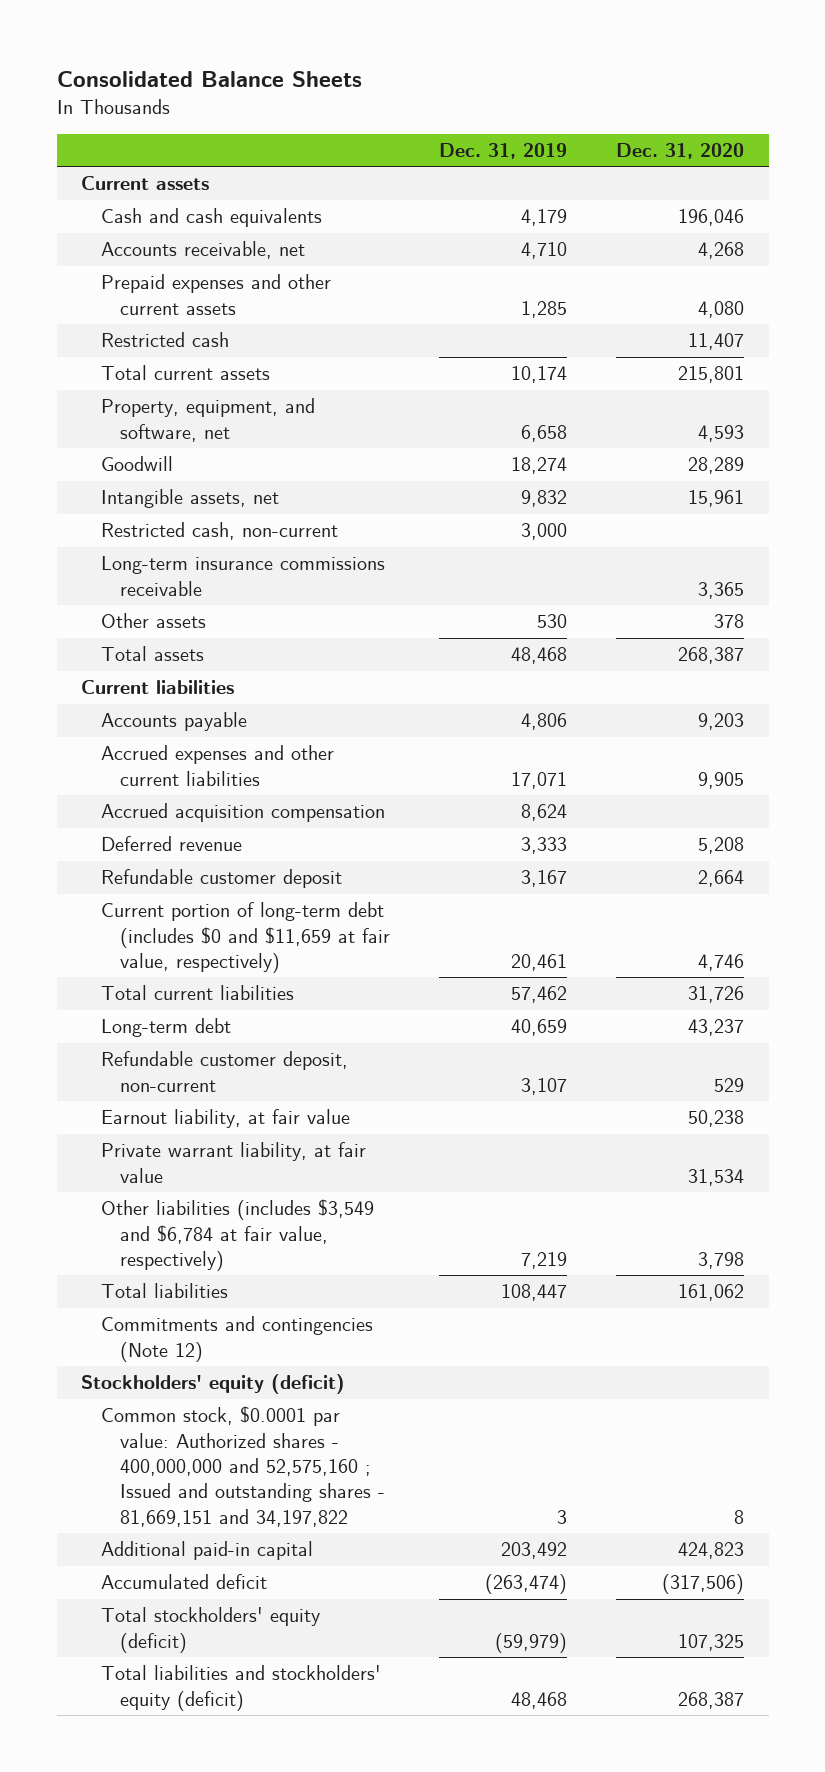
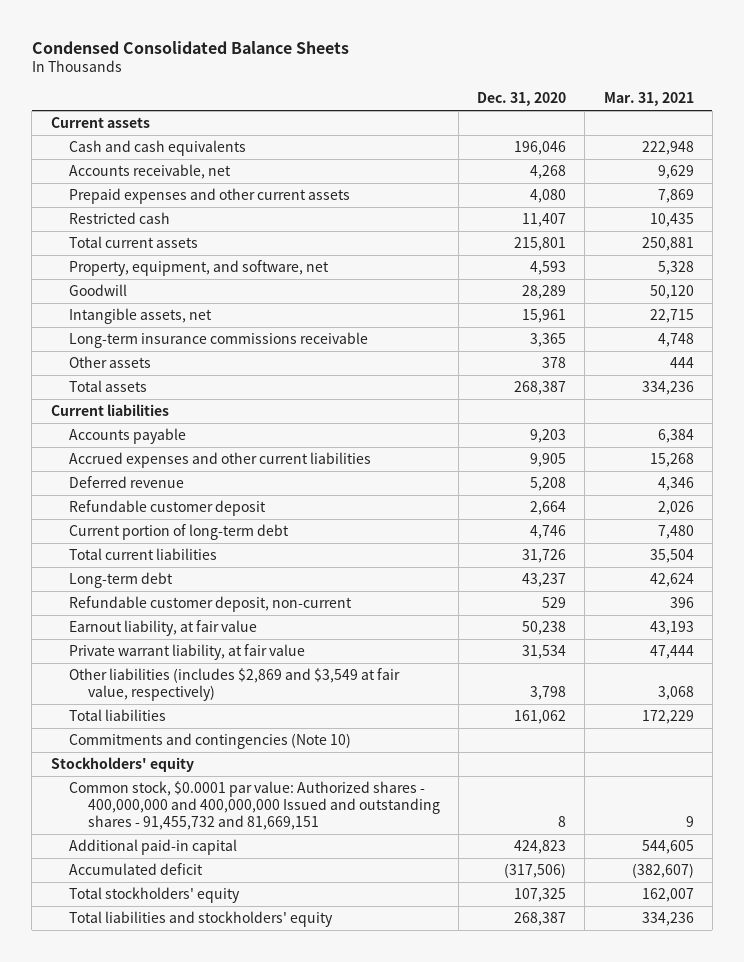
[56,71,362,88] Consolidated Balance Sheets -> [31,40,349,54] Condensed Consolidated Balance Sheets
[439,142,568,159] Dec. 31, 2019 -> none
none -> [603,92,694,107] Mar. 31, 2021
[100,522,338,541] Restricted cash, non-current -> none
[100,803,385,823] Accrued acquisition compensation -> none
[100,902,391,974] Current portion of long-term debt (includes $0 and $11,659 at fair value, respectively) -> [69,523,290,540] Current portion of long-term debt
[100,1199,374,1272] Other liabilities (includes $3,549 and $6,784 at fair value, respectively) -> [69,667,401,701] Other liabilities (includes $2,869 and $3,549 at fair value, respectively)
[100,1316,373,1362] Commitments and contingencies (Note 12) -> [69,732,352,749] Commitments and contingencies (Note 10)
[81,1374,346,1395] Stockholders' equity (deficit) -> [50,756,194,772] Stockholders' equity
[100,1406,386,1527] Common stock, $0.0001 par value: Authorized shares - 400,000,000 and 52,575,160 ; Issued and outstanding shares - 81,669,151 and 34,197,822 -> [69,780,441,830] Common stock, $0.0001 par value: Authorized shares - 400,000,000 and 400,000,000 Issued and outstanding shares - 91,455,732 and 81,669,151
[100,1607,320,1653] Total stockholders' equity (deficit) -> [69,886,241,903] Total stockholders' equity
[100,1665,381,1711] Total liabilities and stockholders' equity (deficit) -> [69,910,334,927] Total liabilities and stockholders' equity

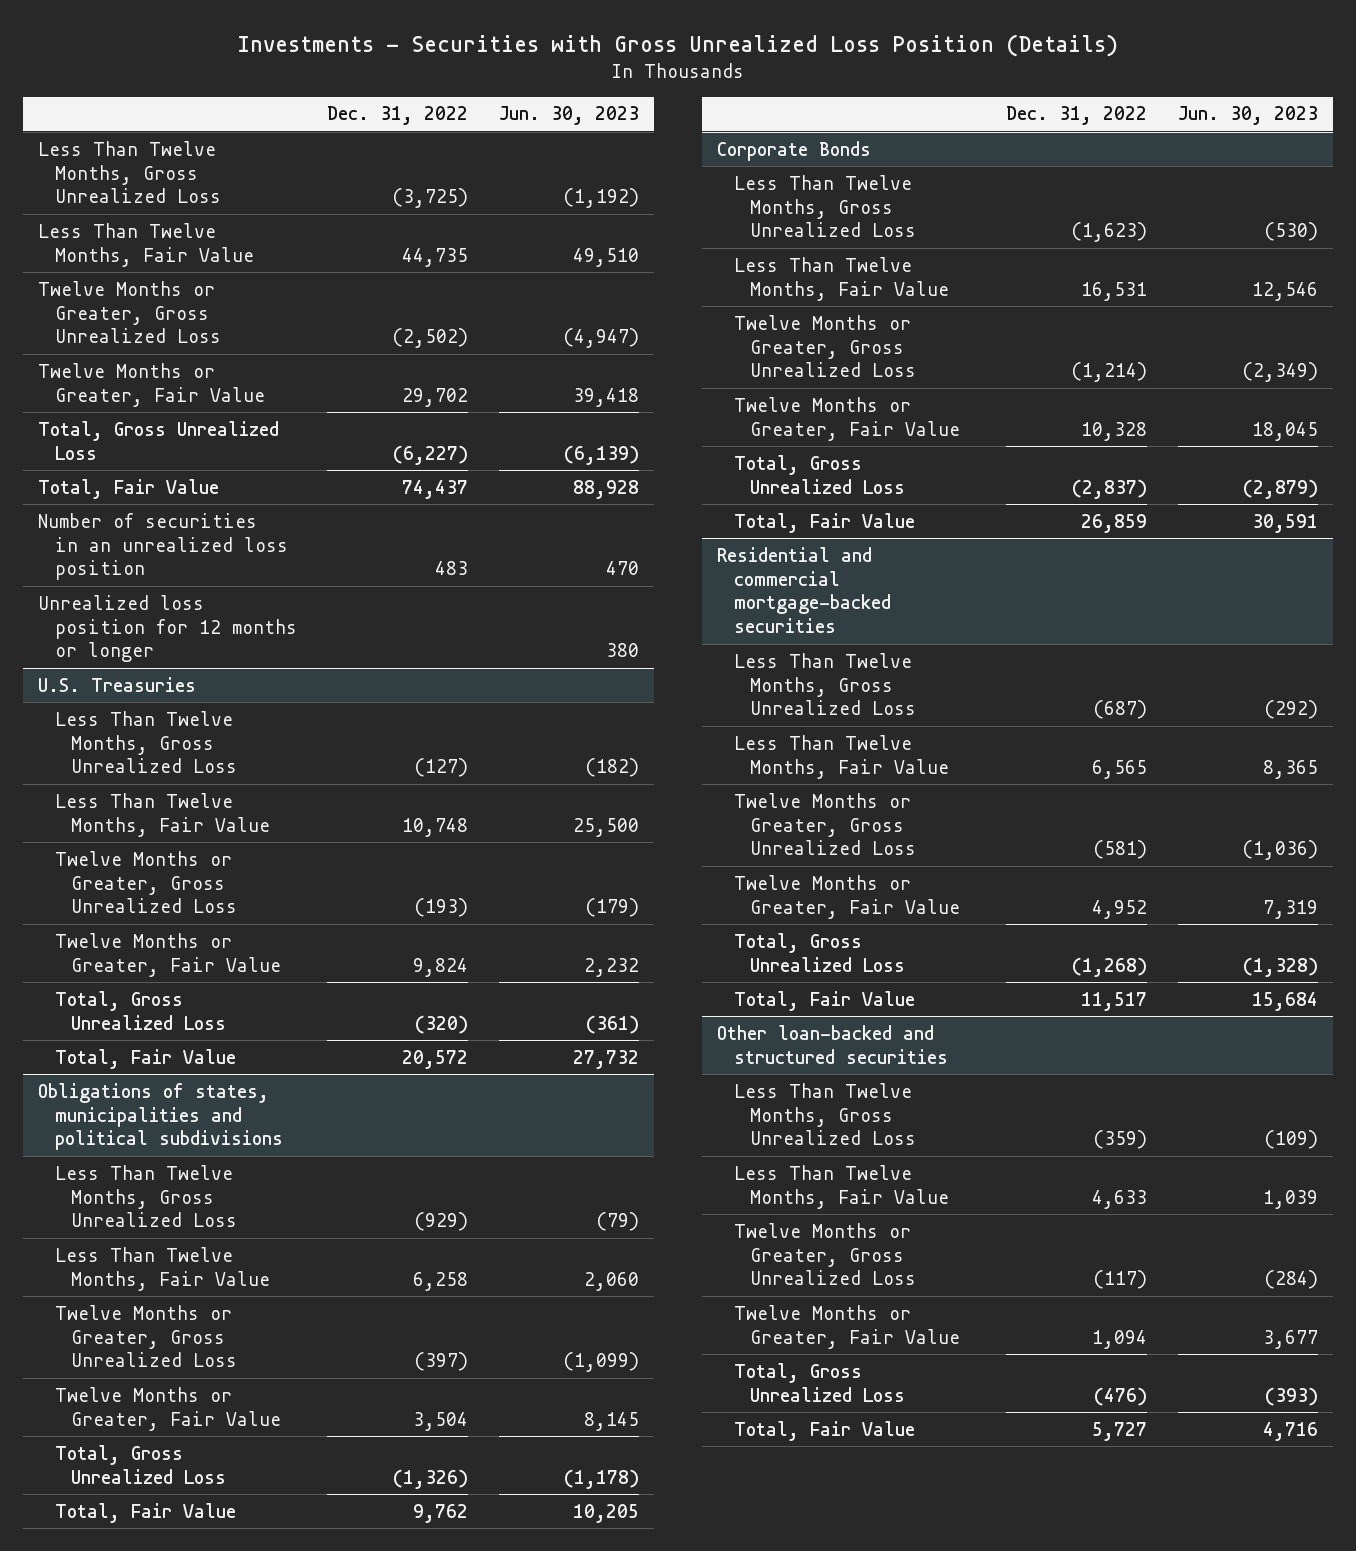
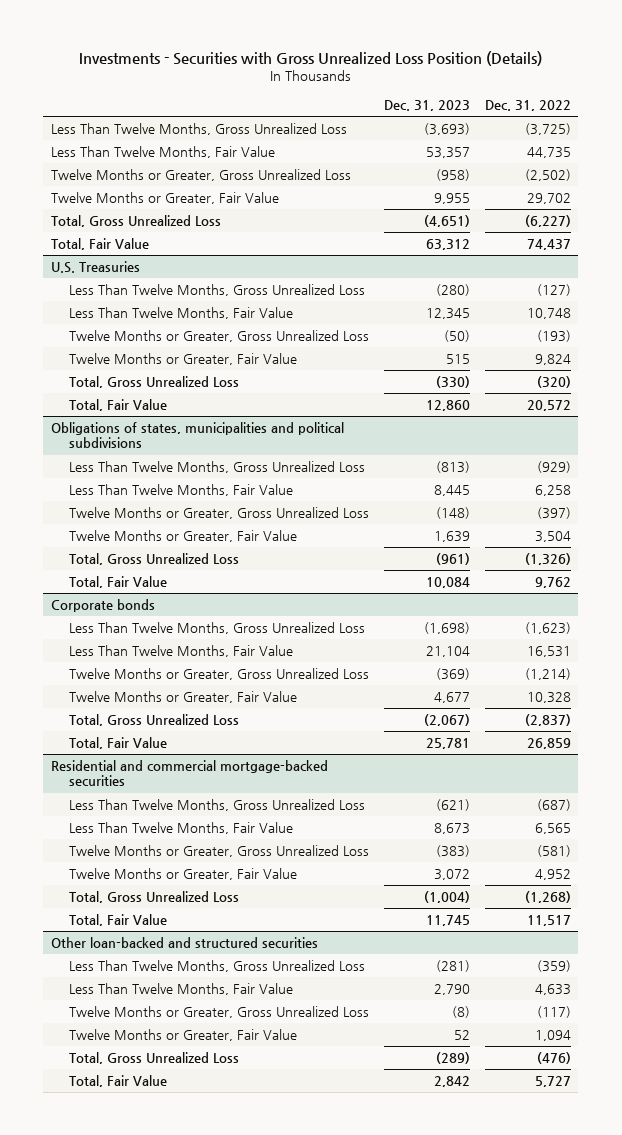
[499,106,640,126] Jun. 30, 2023 -> none
none -> [383,99,470,111] Dec. 31, 2023
[38,512,288,581] Number of securities in an unrealized loss position -> none
[38,594,297,663] Unrealized loss position for 12 months or longer -> none
[717,140,872,161] Corporate Bonds -> [50,599,155,613] Corporate bonds

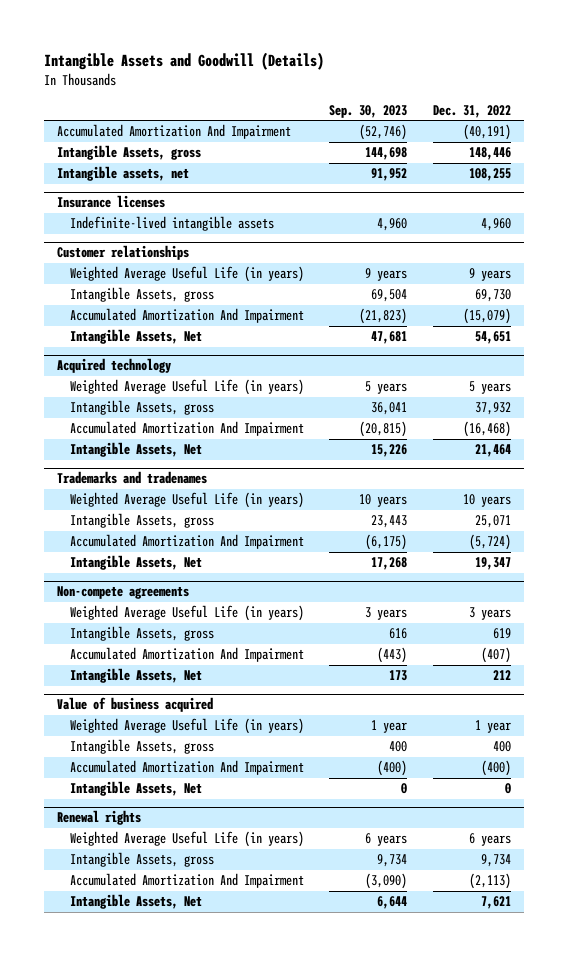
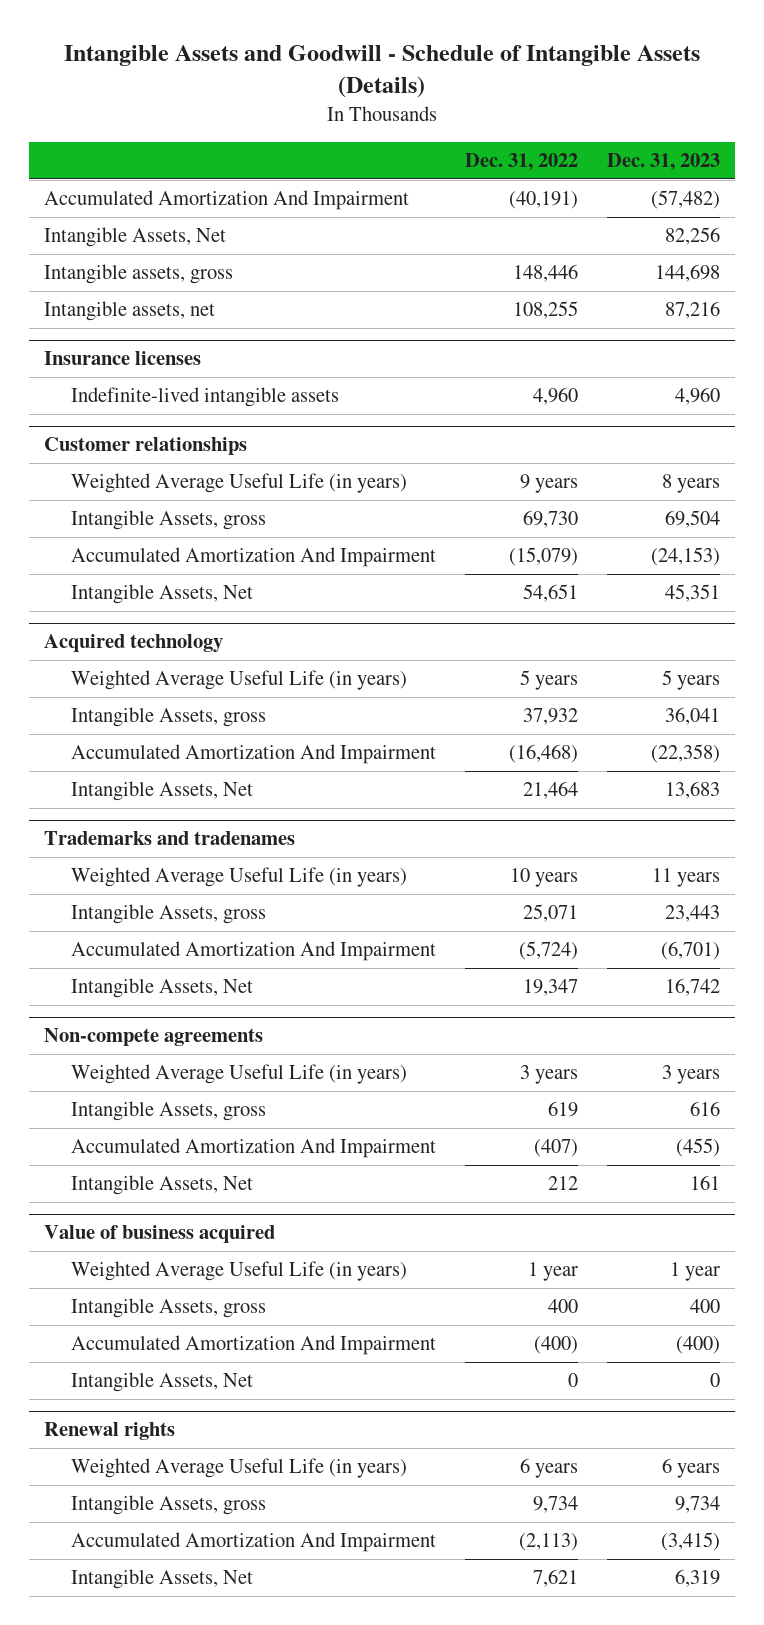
[44,52,325,71] Intangible Assets and Goodwill (Details) -> [63,45,700,99] Intangible Assets and Goodwill - Schedule of Intangible Assets (Details)
[329,104,408,118] Sep. 30, 2023 -> none
none -> [607,153,721,172] Dec. 31, 2023
none -> [43,227,226,248] Intangible Assets, Net
[57,145,202,161] Intangible Assets, gross -> [43,264,233,285] Intangible assets, gross

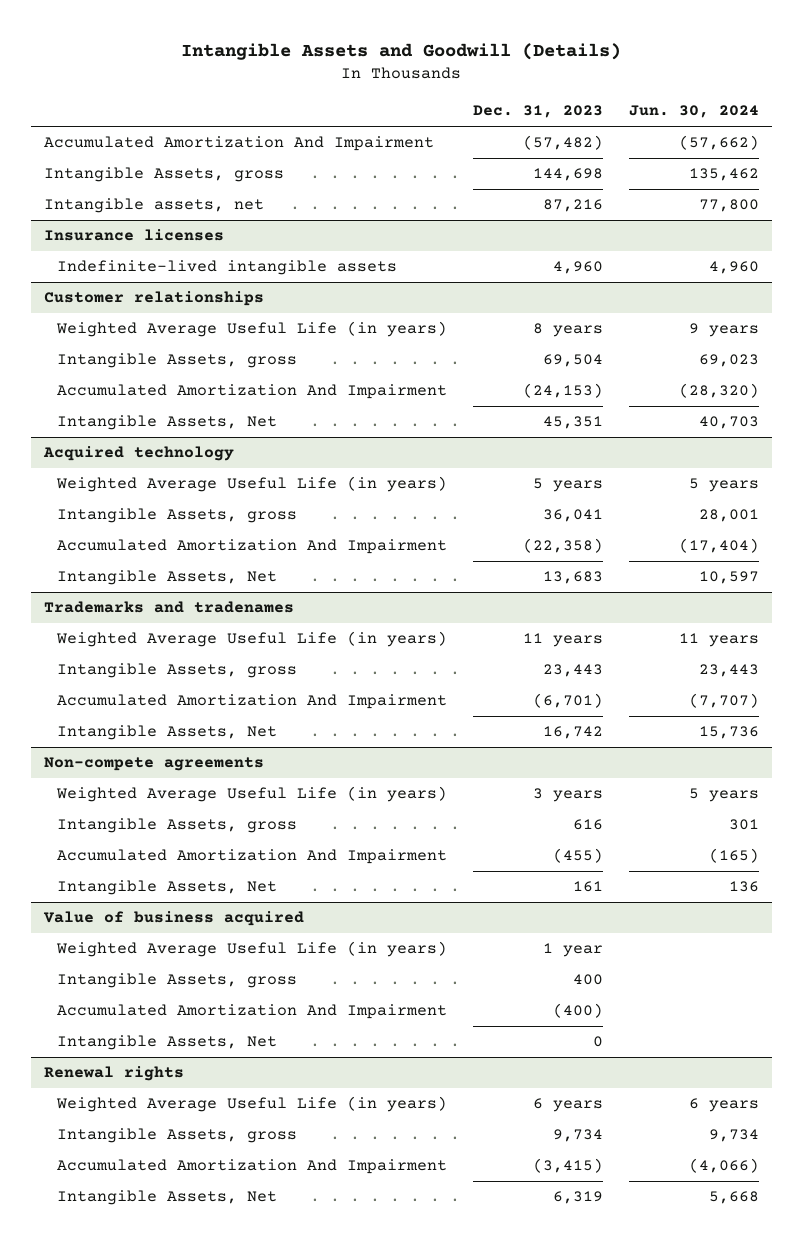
[63,45,700,99] Intangible Assets and Goodwill - Schedule of Intangible Assets (Details) -> [181,43,622,61] Intangible Assets and Goodwill (Details)
[465,153,579,172] Dec. 31, 2022 -> none
none -> [629,105,760,119] Jun. 30, 2024
[43,227,226,248] Intangible Assets, Net -> none
[43,264,233,285] Intangible assets, gross -> [43,167,284,183] Intangible Assets, gross

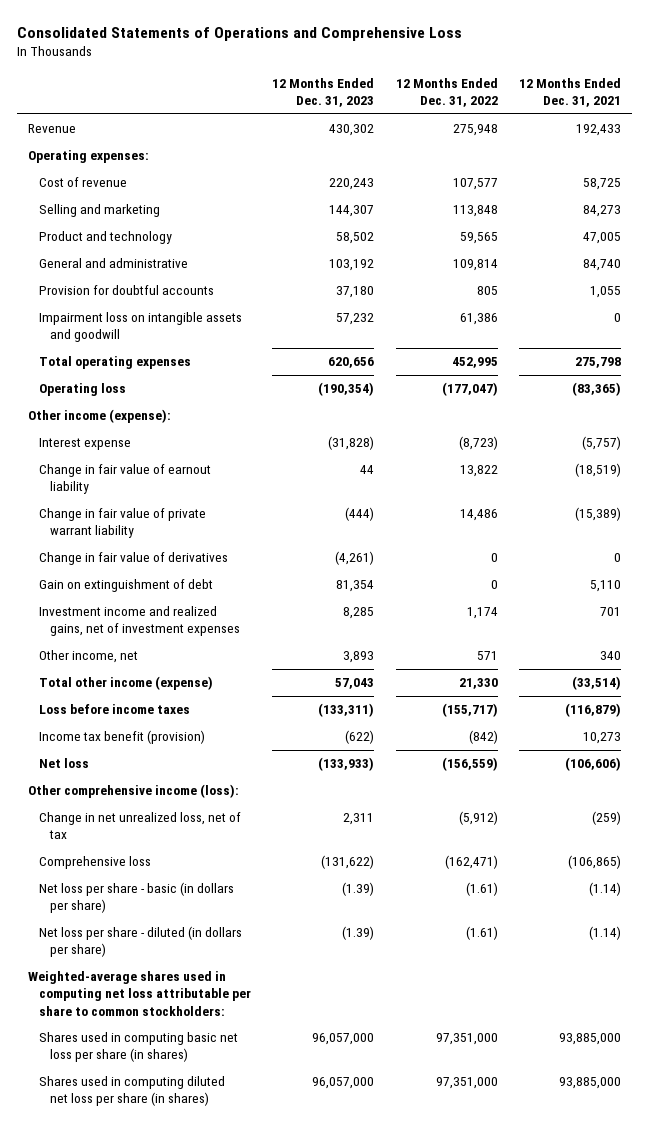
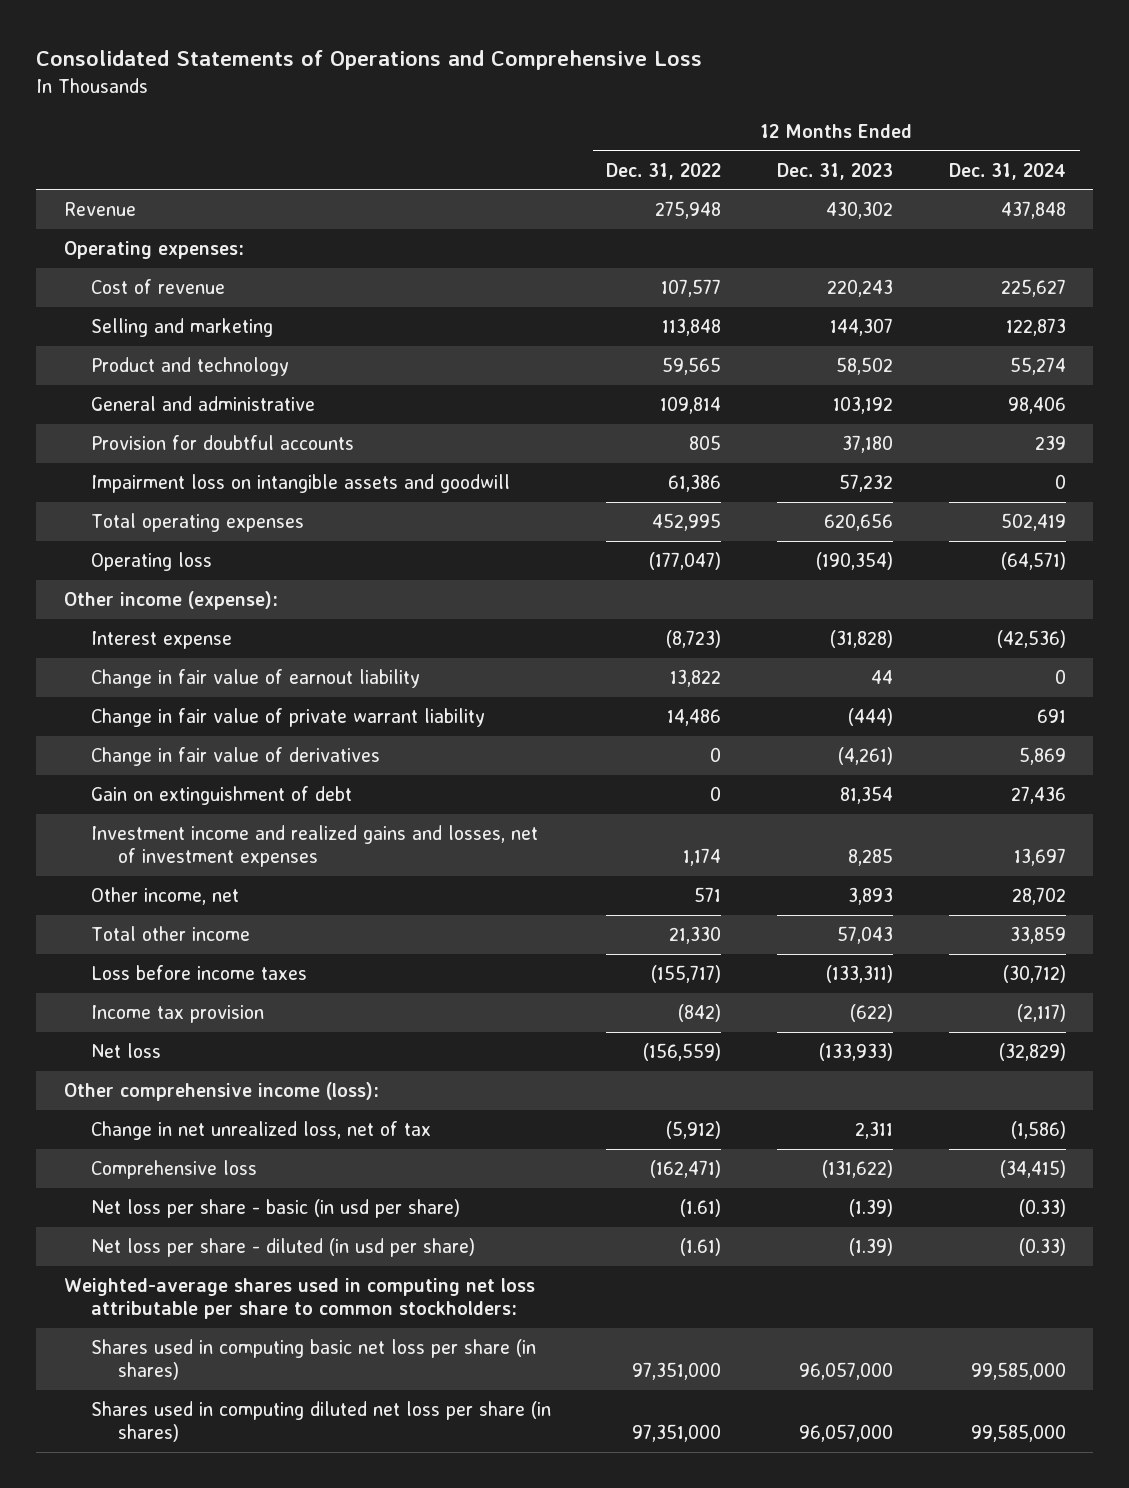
[519,77,622,108] 12 Months Ended Dec. 31, 2021 -> none
none -> [948,162,1066,180] Dec. 31, 2024
[38,606,240,637] Investment income and realized gains, net of investment expenses -> [90,824,538,867] Investment income and realized gains and losses, net of investment expenses
[38,676,213,691] Total other income (expense) -> [90,925,250,941] Total other income
[38,730,205,745] Income tax benefit (provision) -> [90,1004,264,1023] Income tax provision
[38,882,234,914] Net loss per share - basic (in dollars per share) -> [90,1198,460,1218] Net loss per share - basic (in usd per share)
[38,926,242,958] Net loss per share - diluted (in dollars per share) -> [90,1237,475,1257] Net loss per share - diluted (in usd per share)

